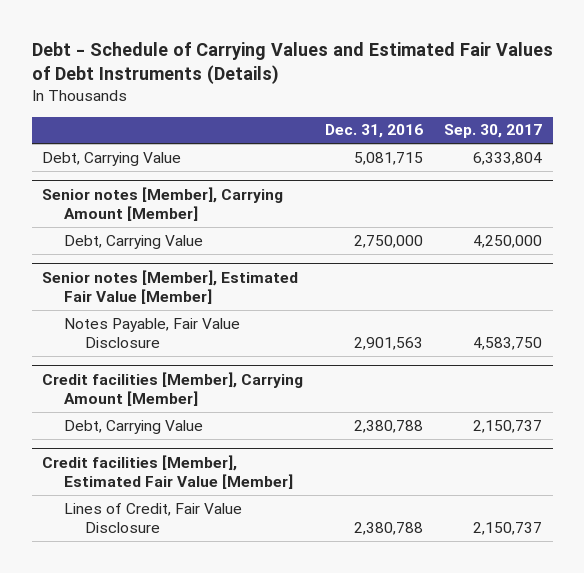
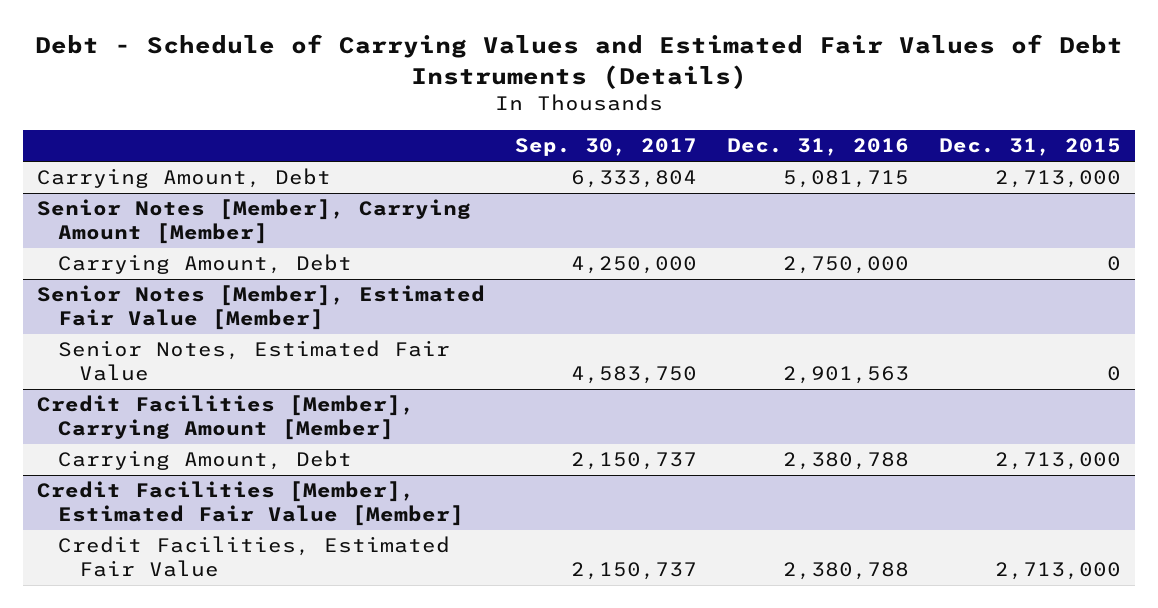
none -> [938,138,1121,157] Dec. 31, 2015
[42,151,182,166] Debt, Carrying Value -> [37,168,332,189] Carrying Amount, Debt
[42,186,284,221] Senior notes [Member], Carrying Amount [Member] -> [37,199,472,245] Senior Notes [Member], Carrying Amount [Member]
[63,234,203,249] Debt, Carrying Value -> [58,254,353,275] Carrying Amount, Debt
[42,269,299,304] Senior notes [Member], Estimated Fair Value [Member] -> [37,285,486,331] Senior Notes [Member], Estimated Fair Value [Member]
[63,317,240,349] Notes Payable, Fair Value Disclosure -> [58,340,451,382] Senior Notes, Estimated Fair Value
[42,371,304,406] Credit facilities [Member], Carrying Amount [Member] -> [37,395,416,441] Credit Facilities [Member], Carrying Amount [Member]
[63,419,203,434] Debt, Carrying Value -> [58,450,353,471] Carrying Amount, Debt
[42,454,293,489] Credit facilities [Member], Estimated Fair Value [Member] -> [37,481,465,527] Credit Facilities [Member], Estimated Fair Value [Member]
[63,502,242,534] Lines of Credit, Fair Value Disclosure -> [58,536,451,578] Credit Facilities, Estimated Fair Value

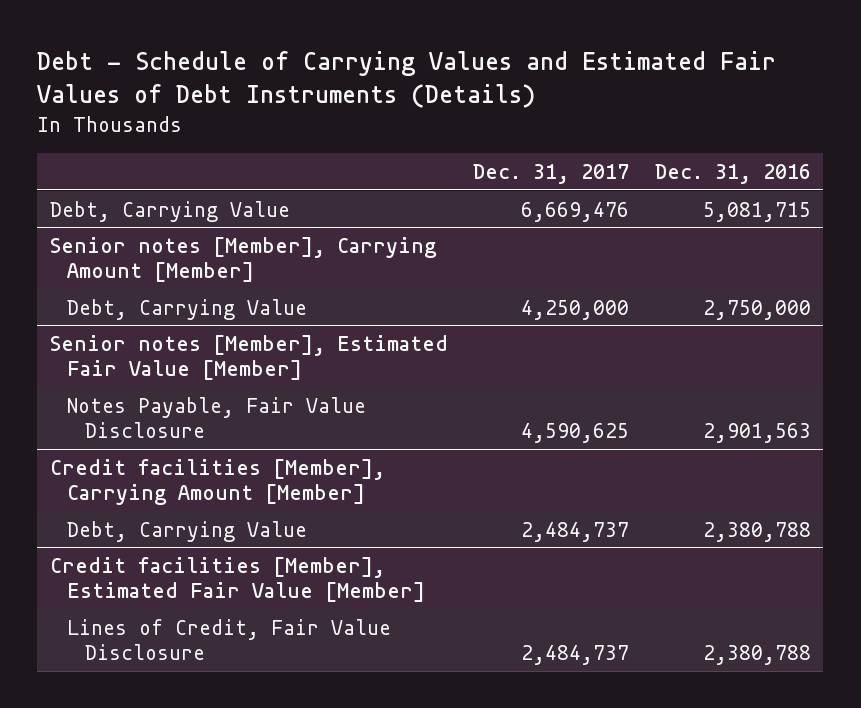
[515,138,698,157] Sep. 30, 2017 -> none
[938,138,1121,157] Dec. 31, 2015 -> none
none -> [473,163,630,184] Dec. 31, 2017
[37,168,332,189] Carrying Amount, Debt -> [50,200,291,222] Debt, Carrying Value
[37,199,472,245] Senior Notes [Member], Carrying Amount [Member] -> [50,236,438,283] Senior notes [Member], Carrying Amount [Member]
[58,254,353,275] Carrying Amount, Debt -> [67,298,308,320] Debt, Carrying Value
[37,285,486,331] Senior Notes [Member], Estimated Fair Value [Member] -> [50,334,449,381] Senior notes [Member], Estimated Fair Value [Member]
[58,340,451,382] Senior Notes, Estimated Fair Value -> [67,396,367,439] Notes Payable, Fair Value Disclosure
[37,395,416,441] Credit Facilities [Member], Carrying Amount [Member] -> [50,458,386,506] Credit facilities [Member], Carrying Amount [Member]
[58,450,353,471] Carrying Amount, Debt -> [67,520,308,542] Debt, Carrying Value
[37,481,465,527] Credit Facilities [Member], Estimated Fair Value [Member] -> [50,556,426,603] Credit facilities [Member], Estimated Fair Value [Member]
[58,536,451,578] Credit Facilities, Estimated Fair Value -> [67,618,392,661] Lines of Credit, Fair Value Disclosure

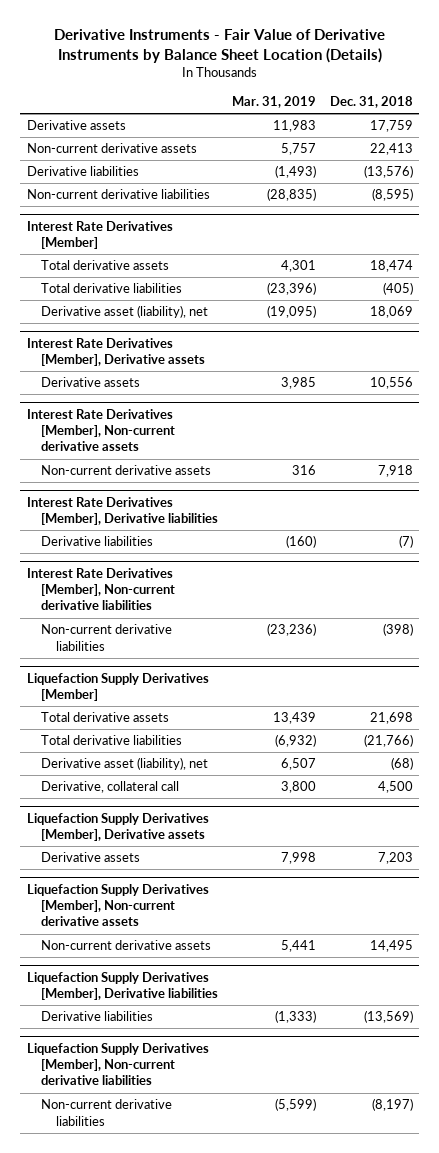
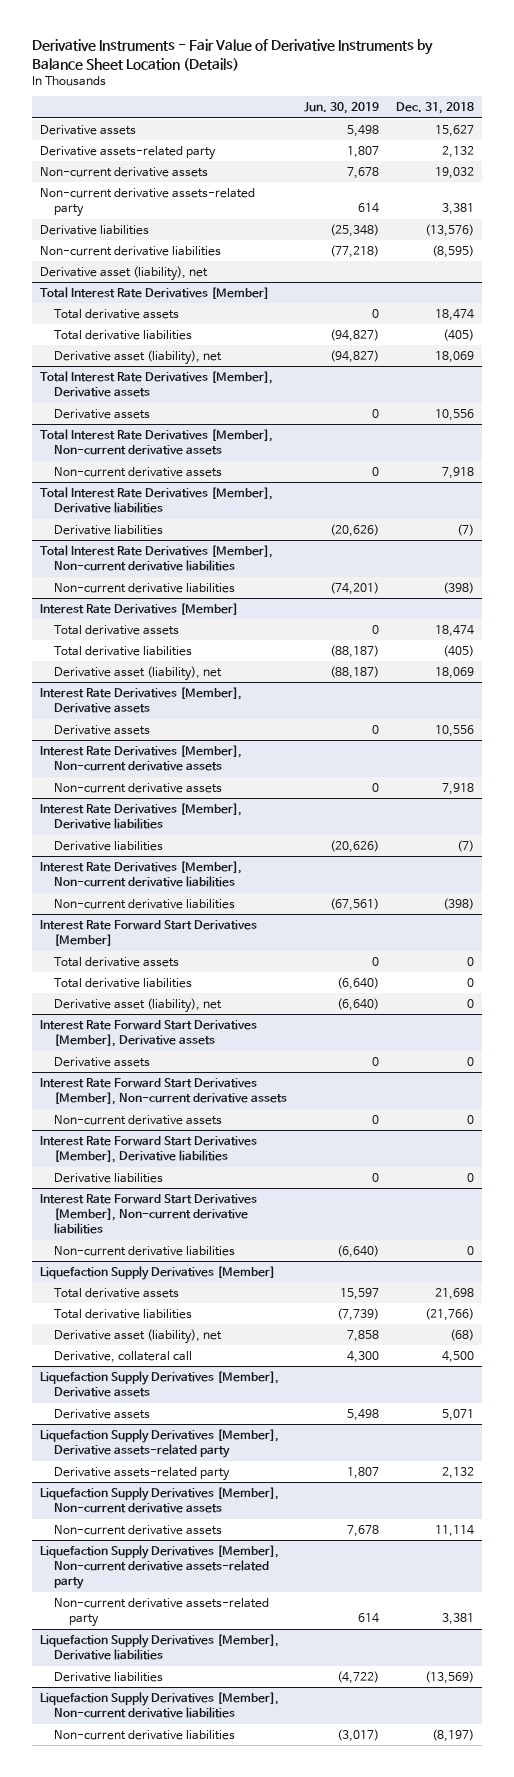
[232,96,317,109] Mar. 31, 2019 -> none
none -> [304,102,380,115] Jun. 30, 2019
[369,120,413,133] 17,759 -> [434,124,474,137] 15,627
none -> [40,145,217,160] Derivative assets-related party
[369,143,413,156] 22,413 -> [434,166,474,179] 19,032
none -> [40,187,256,218] Non-current derivative assets-related party
none -> [40,265,209,281] Derivative asset (liability), net
none -> [40,286,270,299] Total Interest Rate Derivatives [Member]
none -> [54,308,180,319] Total derivative assets
none -> [54,329,193,340] Total derivative liabilities
none -> [54,349,223,365] Derivative asset (liability), net
none -> [40,370,274,398] Total Interest Rate Derivatives [Member], Derivative assets
none -> [54,408,151,419] Derivative assets
none -> [40,428,274,456] Total Interest Rate Derivatives [Member], Non-current derivative assets
none -> [54,466,223,477] Non-current derivative assets
none -> [40,486,274,514] Total Interest Rate Derivatives [Member], Derivative liabilities
none -> [54,524,164,535] Derivative liabilities
none -> [40,544,274,572] Total Interest Rate Derivatives [Member], Non-current derivative liabilities
none -> [54,582,236,593] Non-current derivative liabilities
none -> [40,919,258,947] Interest Rate Forward Start Derivatives [Member]
none -> [54,956,180,967] Total derivative assets
none -> [54,977,193,988] Total derivative liabilities
none -> [54,997,223,1013] Derivative asset (liability), net
none -> [40,1019,258,1048] Interest Rate Forward Start Derivatives [Member], Derivative assets
none -> [54,1056,151,1067] Derivative assets
none -> [40,1077,288,1106] Interest Rate Forward Start Derivatives [Member], Non-current derivative assets
none -> [54,1114,223,1125] Non-current derivative assets
none -> [40,1135,258,1164] Interest Rate Forward Start Derivatives [Member], Derivative liabilities
none -> [54,1172,164,1183] Derivative liabilities
none -> [40,1193,258,1235] Interest Rate Forward Start Derivatives [Member], Non-current derivative liabilities
none -> [54,1245,236,1256] Non-current derivative liabilities
[377,852,413,865] 7,203 -> [441,1408,474,1421] 5,071
none -> [40,1428,280,1459] Liquefaction Supply Derivatives [Member], Derivative assets-related party
none -> [54,1466,231,1481] Derivative assets-related party
[369,940,413,953] 14,495 -> [434,1524,474,1537] 11,114
none -> [40,1544,280,1590] Liquefaction Supply Derivatives [Member], Non-current derivative assets-related party
none -> [54,1597,270,1628] Non-current derivative assets-related party

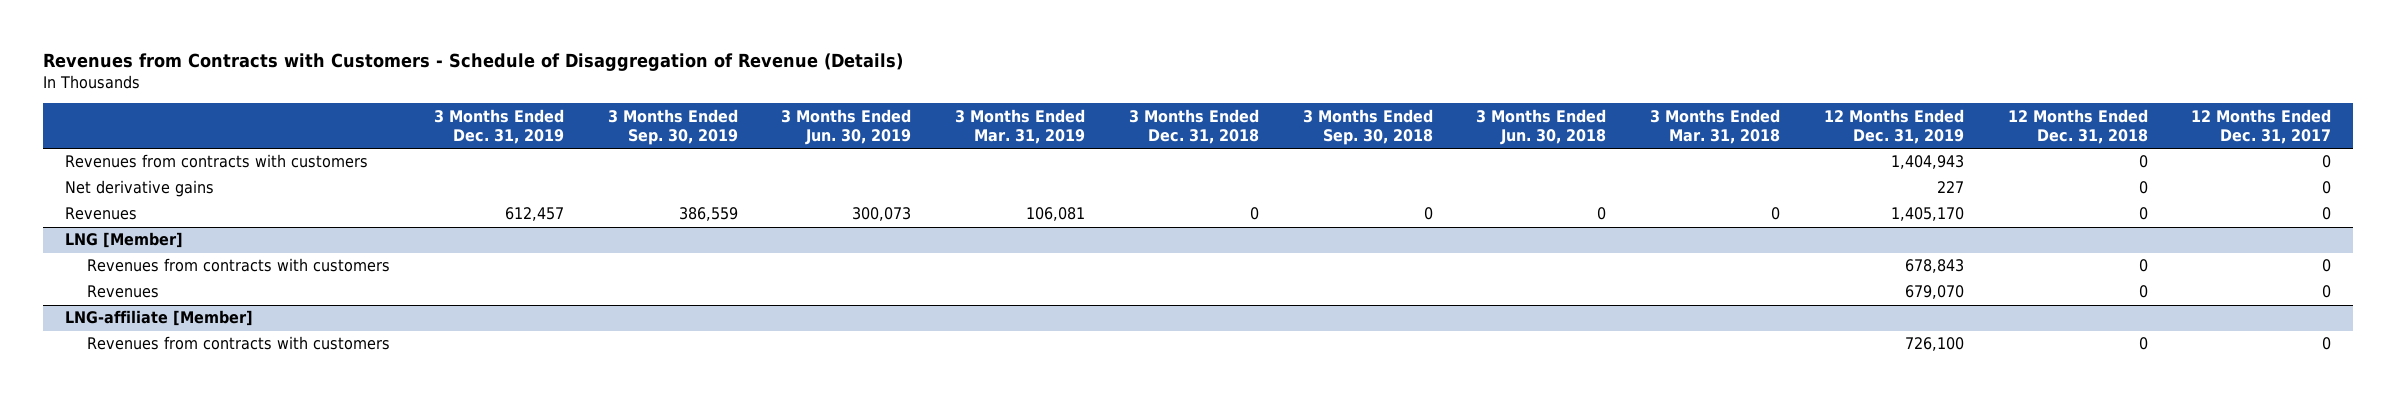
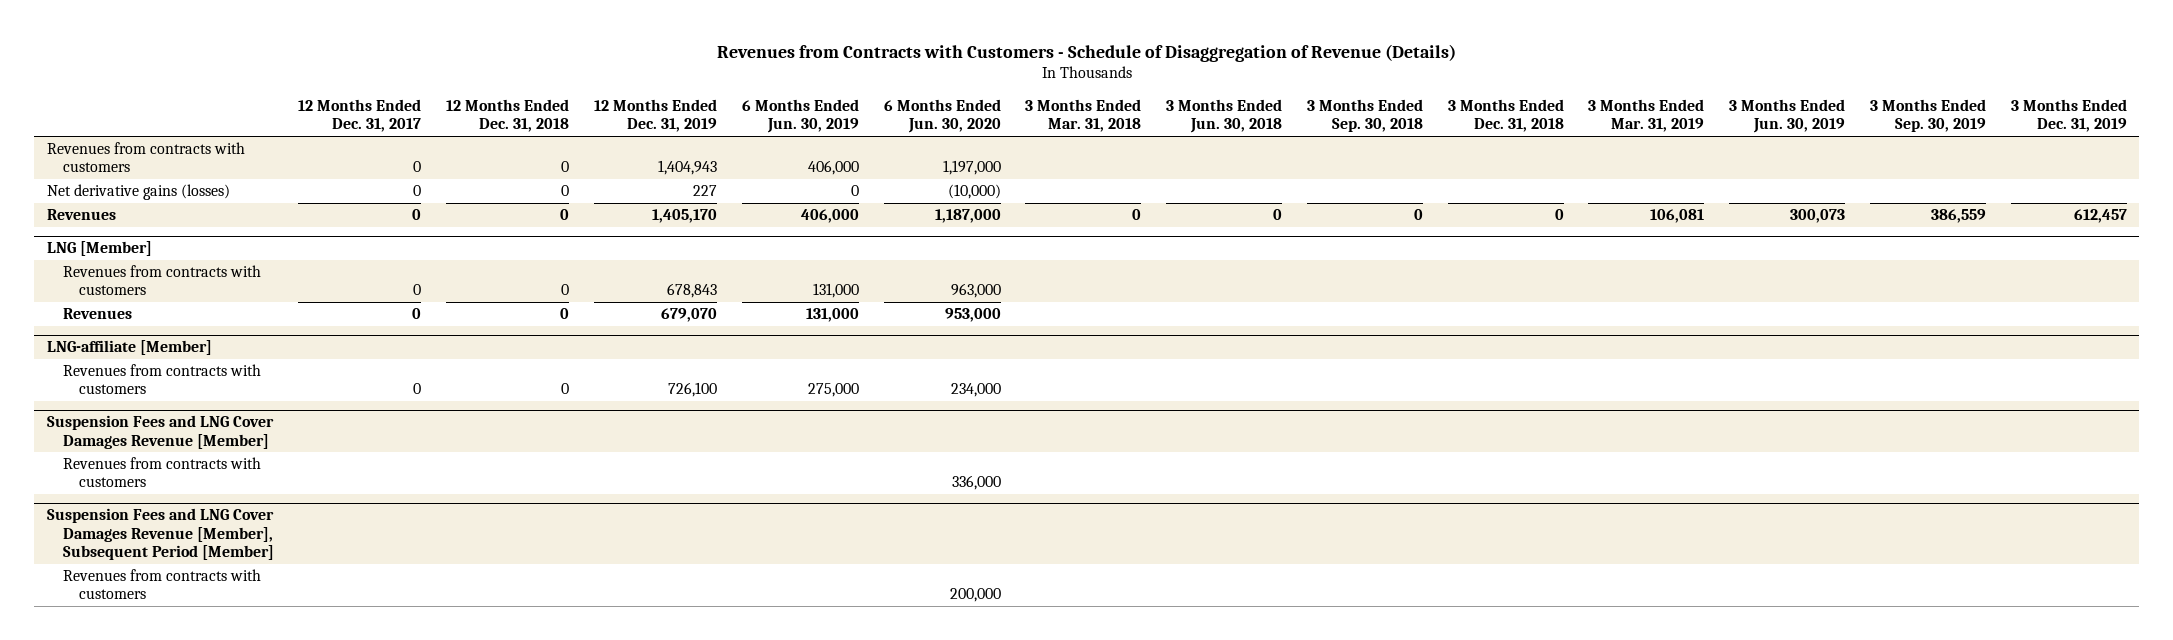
none -> [741,98,859,134] 6 Months Ended Jun. 30, 2019
none -> [883,98,1001,134] 6 Months Ended Jun. 30, 2020
[65,180,215,198] Net derivative gains -> [46,184,230,201] Net derivative gains (losses)
none -> [46,415,274,449] Suspension Fees and LNG Cover Damages Revenue [Member]
none -> [62,457,261,488] Revenues from contracts with customers
none -> [46,508,274,560] Suspension Fees and LNG Cover Damages Revenue [Member], Subsequent Period [Member]
none -> [62,569,261,600] Revenues from contracts with customers

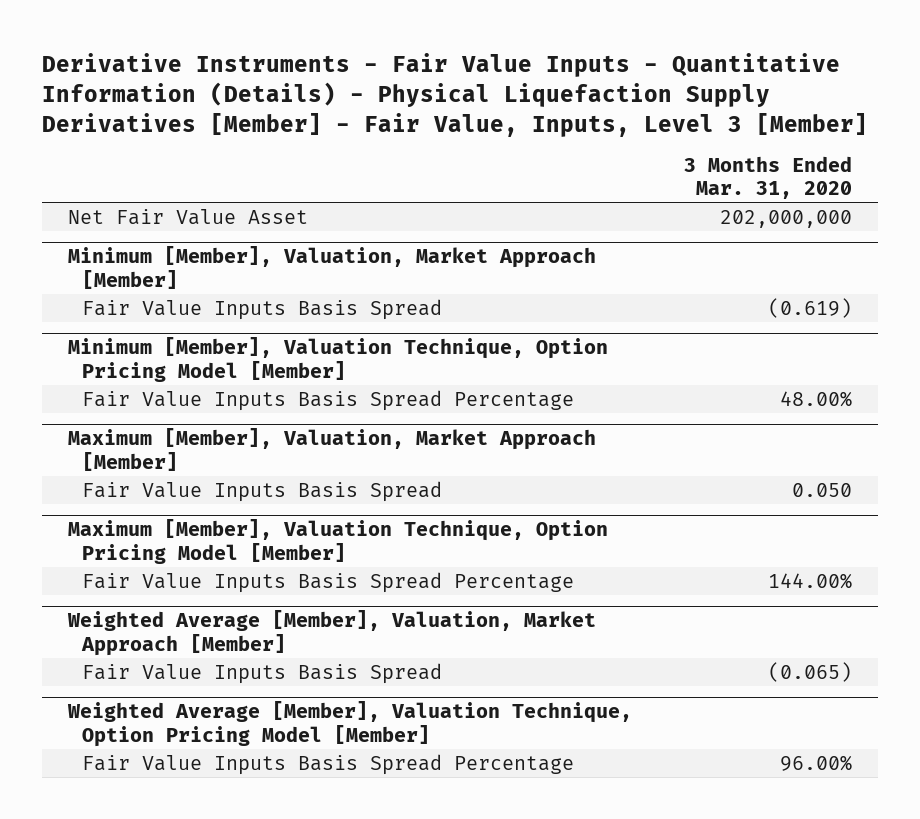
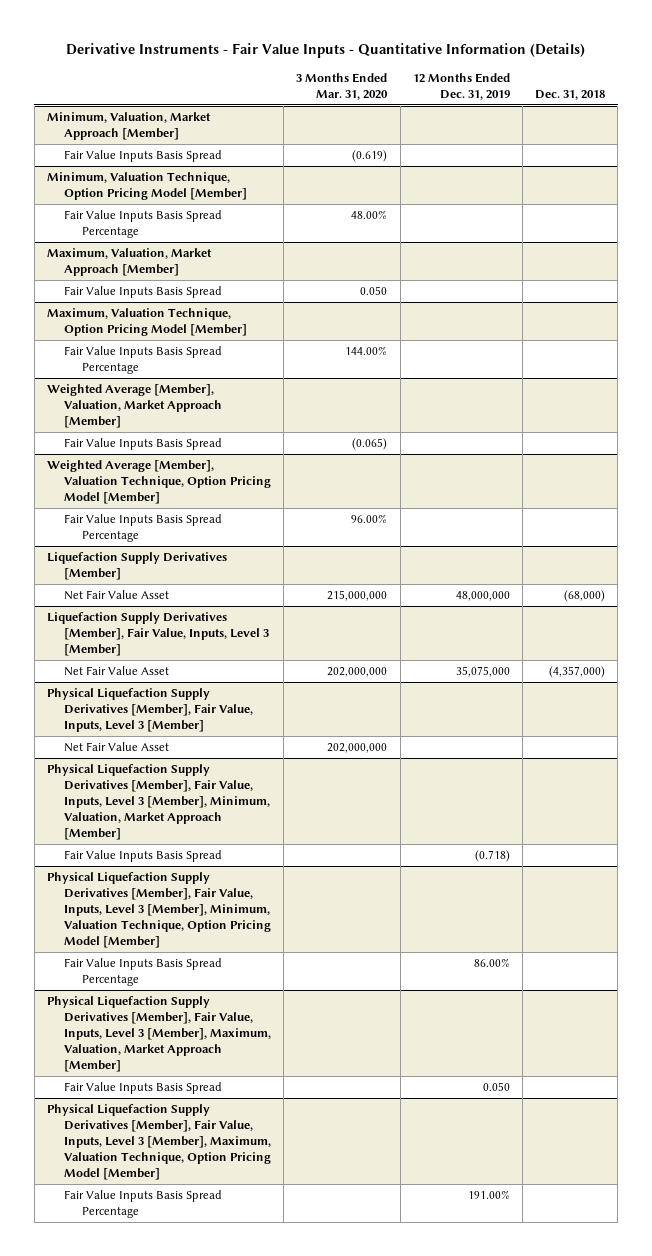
[42,52,869,137] Derivative Instruments - Fair Value Inputs - Quantitative Information (Details) - Physical Liquefaction Supply Derivatives [Member] - Fair Value, Inputs, Level 3 [Member] -> [65,42,585,58] Derivative Instruments - Fair Value Inputs - Quantitative Information (Details)
none -> [412,72,510,100] 12 Months Ended Dec. 31, 2019
none -> [535,89,606,100] Dec. 31, 2018
[67,208,308,225] Net Fair Value Asset -> none
[67,246,596,289] Minimum [Member], Valuation, Market Approach [Member] -> [46,112,211,141] Minimum, Valuation, Market Approach [Member]
[67,337,608,382] Minimum [Member], Valuation Technique, Option Pricing Model [Member] -> [46,172,248,201] Minimum, Valuation Technique, Option Pricing Model [Member]
[67,428,596,471] Maximum [Member], Valuation, Market Approach [Member] -> [46,248,212,277] Maximum, Valuation, Market Approach [Member]
[67,519,608,564] Maximum [Member], Valuation Technique, Option Pricing Model [Member] -> [46,308,248,337] Maximum, Valuation Technique, Option Pricing Model [Member]
none -> [46,552,227,581] Liquefaction Supply Derivatives [Member]
none -> [64,590,170,601] Net Fair Value Asset
none -> [46,612,270,657] Liquefaction Supply Derivatives [Member], Fair Value, Inputs, Level 3 [Member]
none -> [64,666,170,677] Net Fair Value Asset
none -> [46,688,254,733] Physical Liquefaction Supply Derivatives [Member], Fair Value, Inputs, Level 3 [Member]
none -> [64,742,170,753] Net Fair Value Asset
none -> [46,764,271,841] Physical Liquefaction Supply Derivatives [Member], Fair Value, Inputs, Level 3 [Member], Minimum, Valuation, Market Approach [Member]
none -> [64,850,223,863] Fair Value Inputs Basis Spread
none -> [46,872,272,949] Physical Liquefaction Supply Derivatives [Member], Fair Value, Inputs, Level 3 [Member], Minimum, Valuation Technique, Option Pricing Model [Member]
none -> [64,958,223,987] Fair Value Inputs Basis Spread Percentage
none -> [46,996,272,1073] Physical Liquefaction Supply Derivatives [Member], Fair Value, Inputs, Level 3 [Member], Maximum, Valuation, Market Approach [Member]
none -> [64,1082,223,1095] Fair Value Inputs Basis Spread
none -> [46,1104,272,1181] Physical Liquefaction Supply Derivatives [Member], Fair Value, Inputs, Level 3 [Member], Maximum, Valuation Technique, Option Pricing Model [Member]
none -> [64,1190,223,1219] Fair Value Inputs Basis Spread Percentage

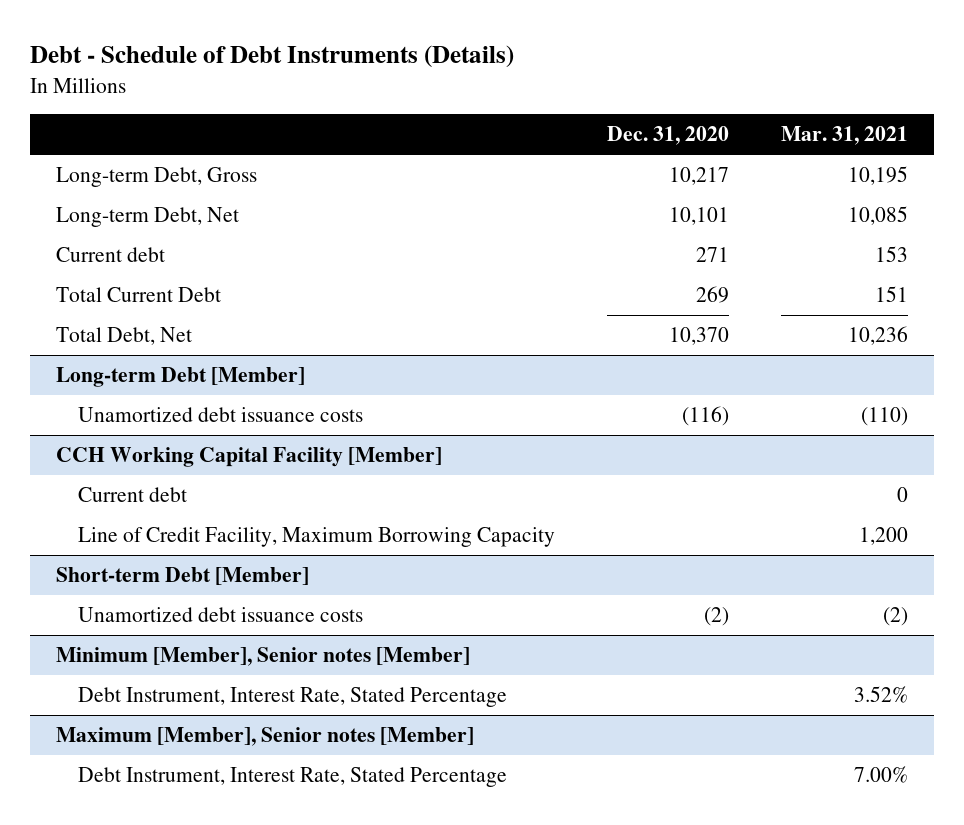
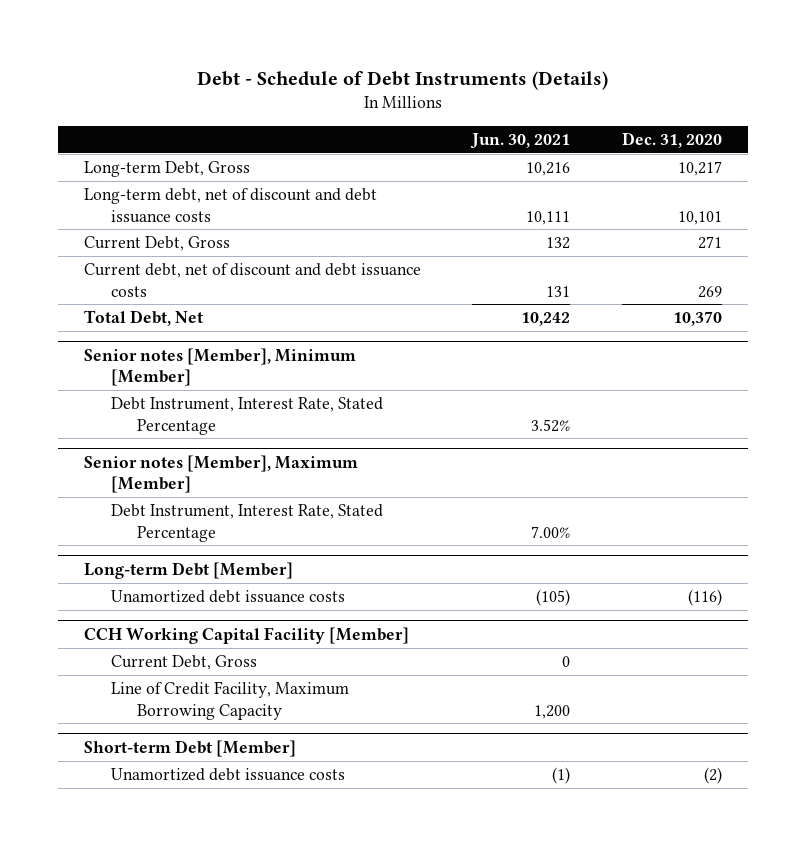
[781,126,909,146] Mar. 31, 2021 -> none
none -> [470,133,571,150] Jun. 30, 2021
[55,207,239,228] Long-term Debt, Net -> [83,188,377,223] Long-term debt, net of discount and debt issuance costs
[55,247,165,263] Current debt -> [83,236,230,252] Current Debt, Gross
[55,287,221,303] Total Current Debt -> [83,263,421,297] Current debt, net of discount and debt issuance costs
none -> [83,347,356,387] Senior notes [Member], Minimum [Member]
none -> [110,397,383,435] Debt Instrument, Interest Rate, Stated Percentage
none -> [83,454,358,494] Senior notes [Member], Maximum [Member]
none -> [110,504,383,542] Debt Instrument, Interest Rate, Stated Percentage
[78,487,188,503] Current debt -> [110,655,257,671] Current Debt, Gross
[55,647,470,667] Minimum [Member], Senior notes [Member] -> none
[78,687,508,708] Debt Instrument, Interest Rate, Stated Percentage -> none
[55,727,474,747] Maximum [Member], Senior notes [Member] -> none
[78,767,508,788] Debt Instrument, Interest Rate, Stated Percentage -> none

